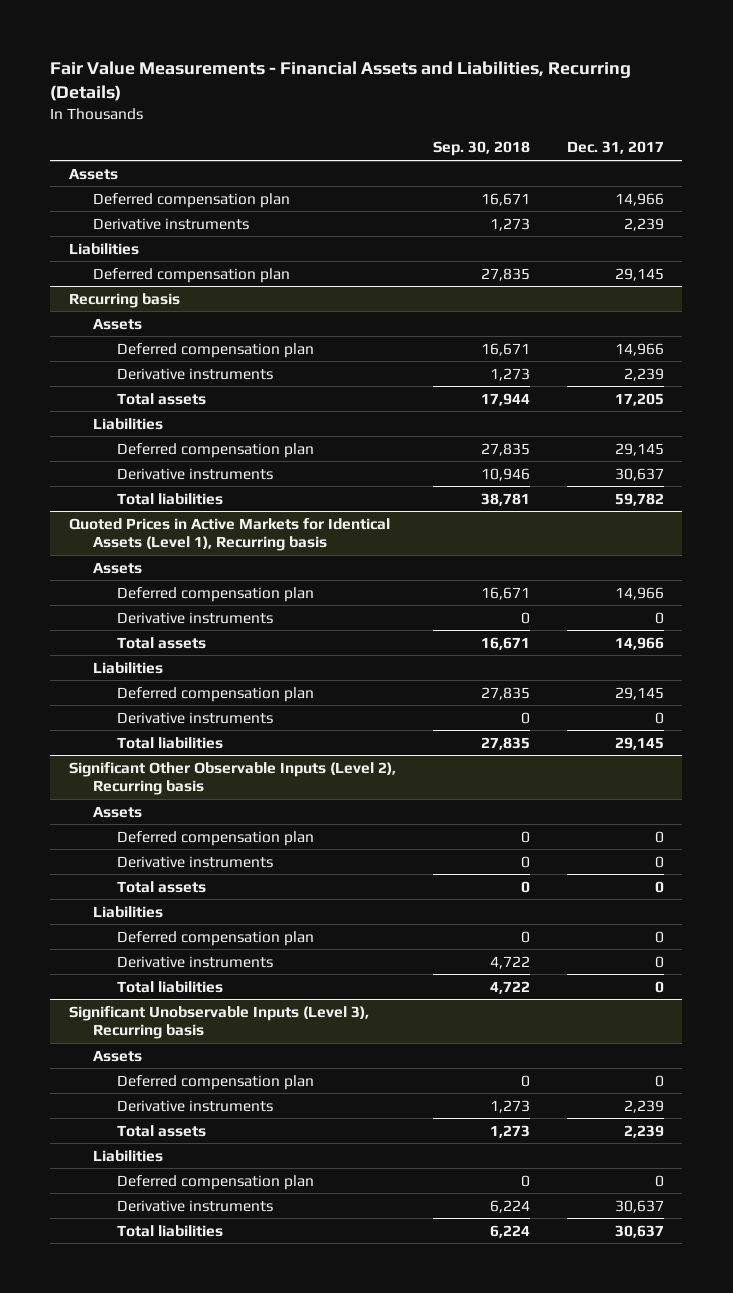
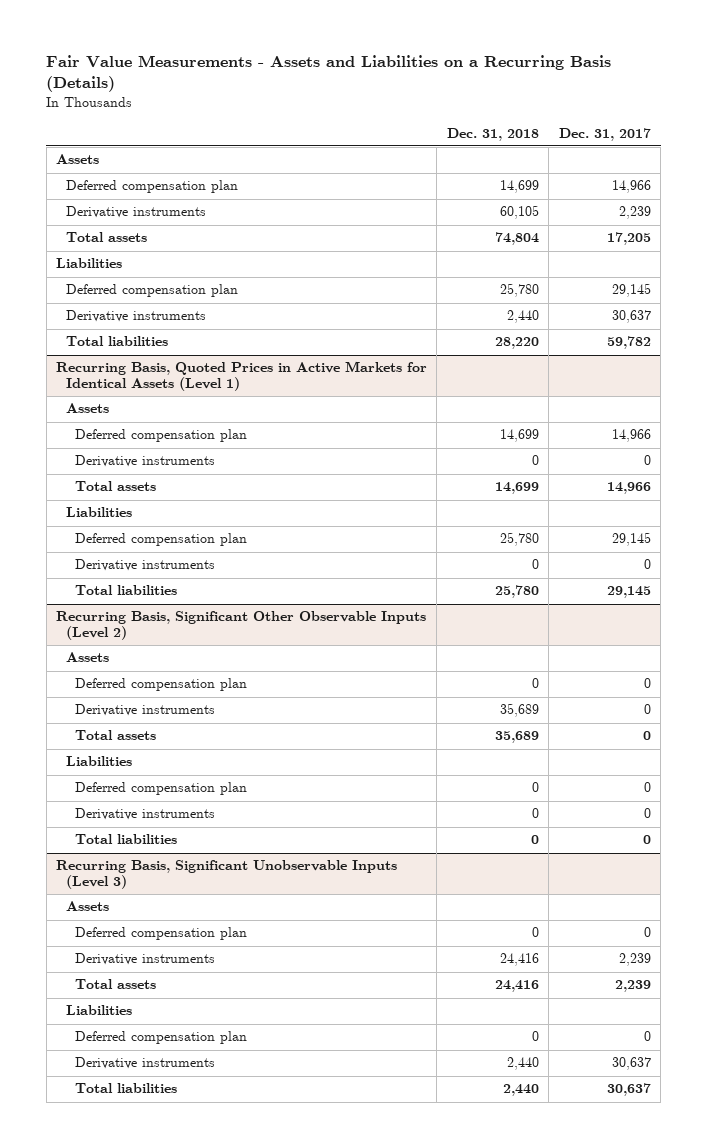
[50,61,632,102] Fair Value Measurements - Financial Assets and Liabilities, Recurring (Details) -> [46,55,612,93] Fair Value Measurements - Assets and Liabilities on a Recurring Basis (Details)
[432,141,530,157] Sep. 30, 2018 -> none
none -> [446,127,539,141] Dec. 31, 2018
[68,242,139,255] Liabilities -> none
[92,267,290,283] Deferred compensation plan -> none
[68,292,180,308] Recurring basis -> none
[92,317,142,330] Assets -> none
[116,342,314,358] Deferred compensation plan -> none
[116,367,273,380] Derivative instruments -> none
[68,517,390,552] Quoted Prices in Active Markets for Identical Assets (Level 1), Recurring basis -> [56,361,428,392] Recurring Basis, Quoted Prices in Active Markets for Identical Assets (Level 1)
[68,761,396,796] Significant Other Observable Inputs (Level 2), Recurring basis -> [56,611,427,641] Recurring Basis, Significant Other Observable Inputs (Level 2)
[68,1005,369,1040] Significant Unobservable Inputs (Level 3), Recurring basis -> [56,860,398,890] Recurring Basis, Significant Unobservable Inputs (Level 3)

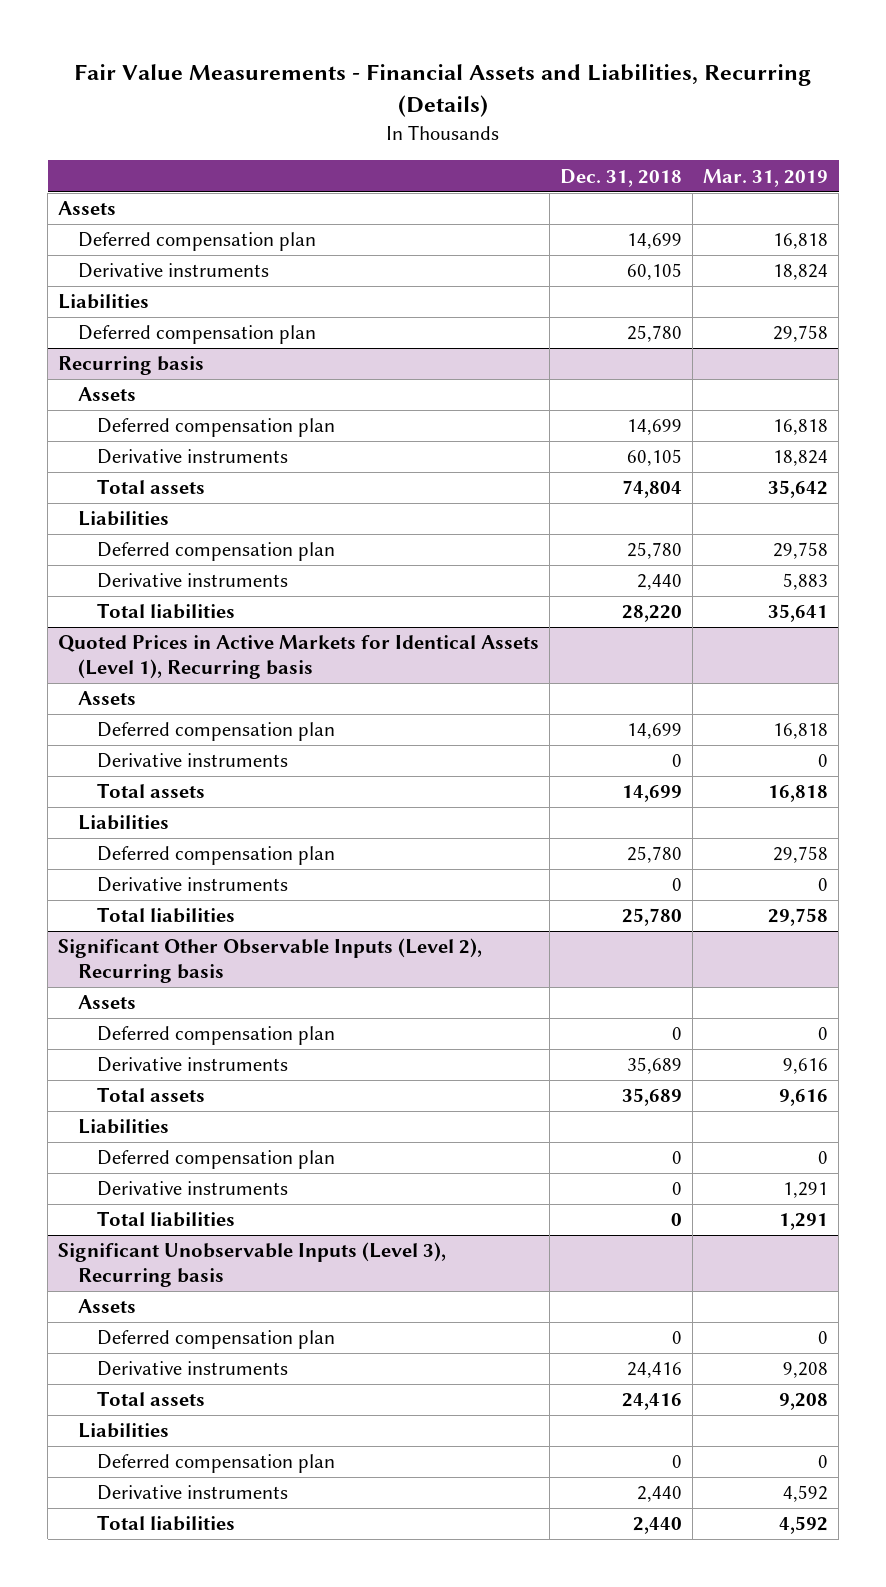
[46,55,612,93] Fair Value Measurements - Assets and Liabilities on a Recurring Basis (Details) -> [74,63,812,117] Fair Value Measurements - Financial Assets and Liabilities, Recurring (Details)
[558,127,651,141] Dec. 31, 2017 -> none
none -> [703,168,829,187] Mar. 31, 2019
none -> [58,294,150,310] Liabilities
none -> [77,325,316,345] Deferred compensation plan
none -> [58,356,205,376] Recurring basis
none -> [77,387,136,402] Assets
none -> [97,418,336,438] Deferred compensation plan
none -> [97,449,289,465] Derivative instruments
[56,361,428,392] Recurring Basis, Quoted Prices in Active Markets for Identical Assets (Level 1) -> [58,635,540,680] Quoted Prices in Active Markets for Identical Assets (Level 1), Recurring basis
[56,611,427,641] Recurring Basis, Significant Other Observable Inputs (Level 2) -> [58,938,483,984] Significant Other Observable Inputs (Level 2), Recurring basis
[56,860,398,890] Recurring Basis, Significant Unobservable Inputs (Level 3) -> [58,1242,447,1288] Significant Unobservable Inputs (Level 3), Recurring basis

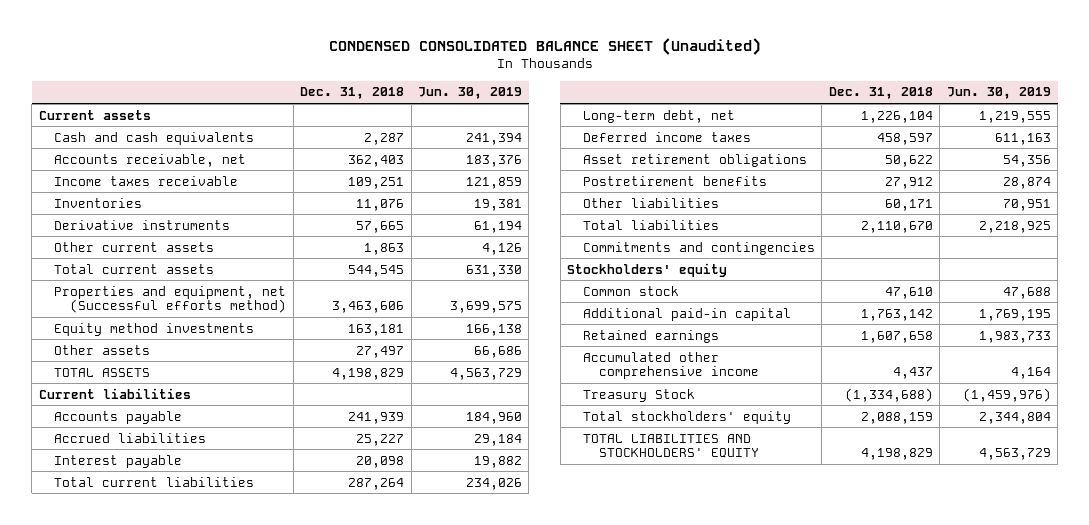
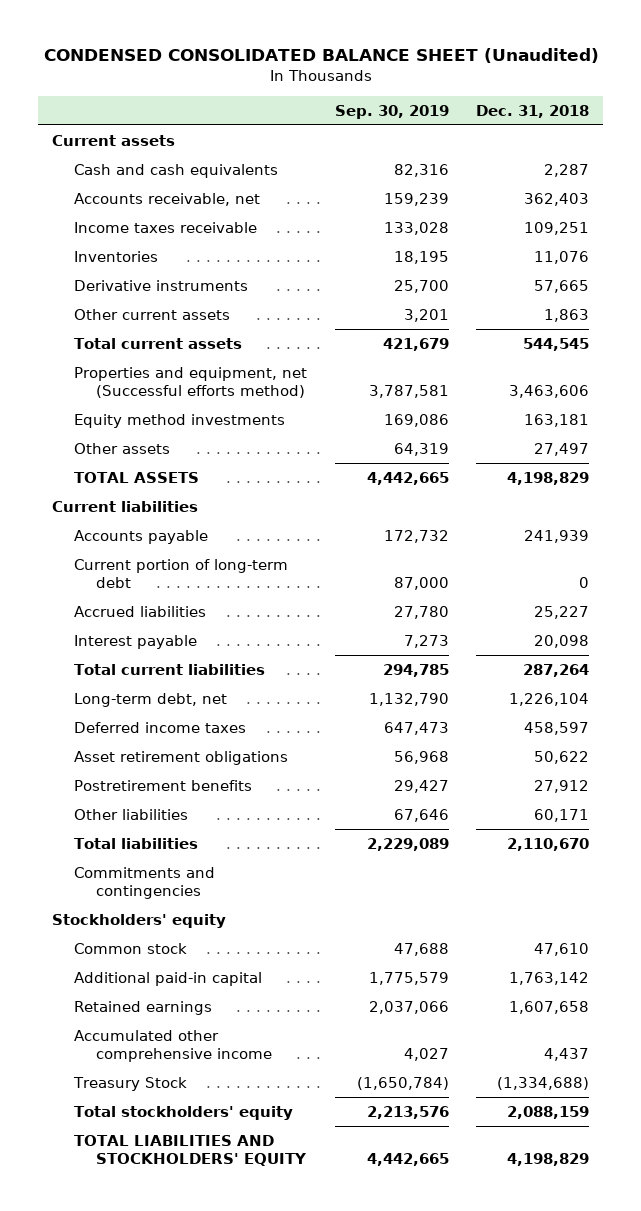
[418,87,523,100] Jun. 30, 2019 -> none
none -> [334,104,449,119] Sep. 30, 2019
none -> [73,558,288,589] Current portion of long-term debt

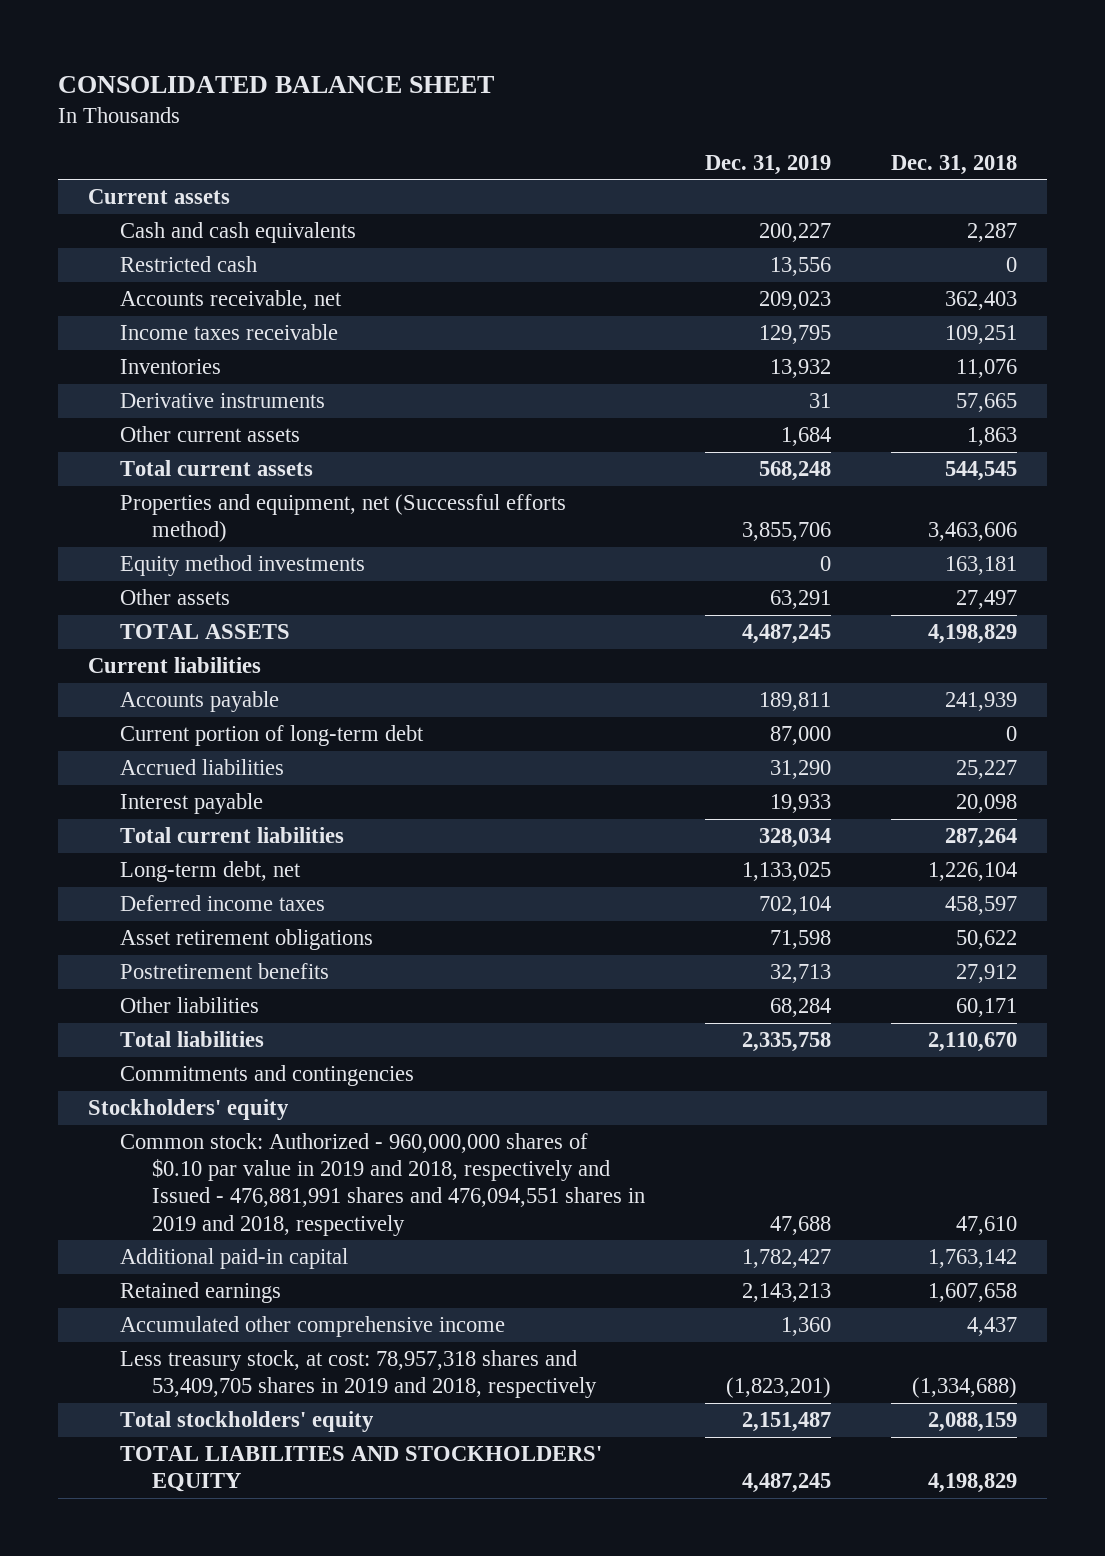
[43,48,599,64] CONDENSED CONSOLIDATED BALANCE SHEET (Unaudited) -> [58,76,495,94] CONSOLIDATED BALANCE SHEET
[334,104,449,119] Sep. 30, 2019 -> none
none -> [704,154,831,175] Dec. 31, 2019
none -> [119,256,257,273] Restricted cash
[73,942,187,954] Common stock -> [119,1133,645,1236] Common stock: Authorized - 960,000,000 shares of $0.10 par value in 2019 and 2018, respectively and Issued - 476,881,991 shares and 476,094,551 shares in 2019 and 2018, respectively
[72,1076,187,1091] Treasury Stock -> [119,1350,597,1399] Less treasury stock, at cost: 78,957,318 shares and 53,409,705 shares in 2019 and 2018, respectively

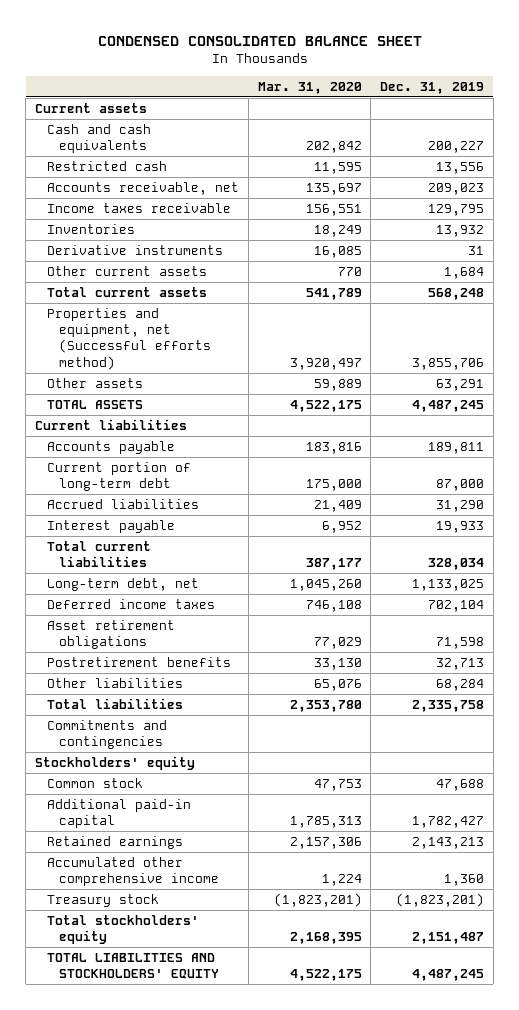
[58,76,495,94] CONSOLIDATED BALANCE SHEET -> [97,35,422,46] CONDENSED CONSOLIDATED BALANCE SHEET
[890,154,1017,175] Dec. 31, 2018 -> none
none -> [257,81,362,94] Mar. 31, 2020
[119,555,365,577] Equity method investments -> none
[119,1133,645,1236] Common stock: Authorized - 960,000,000 shares of $0.10 par value in 2019 and 2018, respectively and Issued - 476,881,991 shares and 476,094,551 shares in 2019 and 2018, respectively -> [47,778,144,789] Common stock
[119,1350,597,1399] Less treasury stock, at cost: 78,957,318 shares and 53,409,705 shares in 2019 and 2018, respectively -> [47,894,160,908] Treasury stock

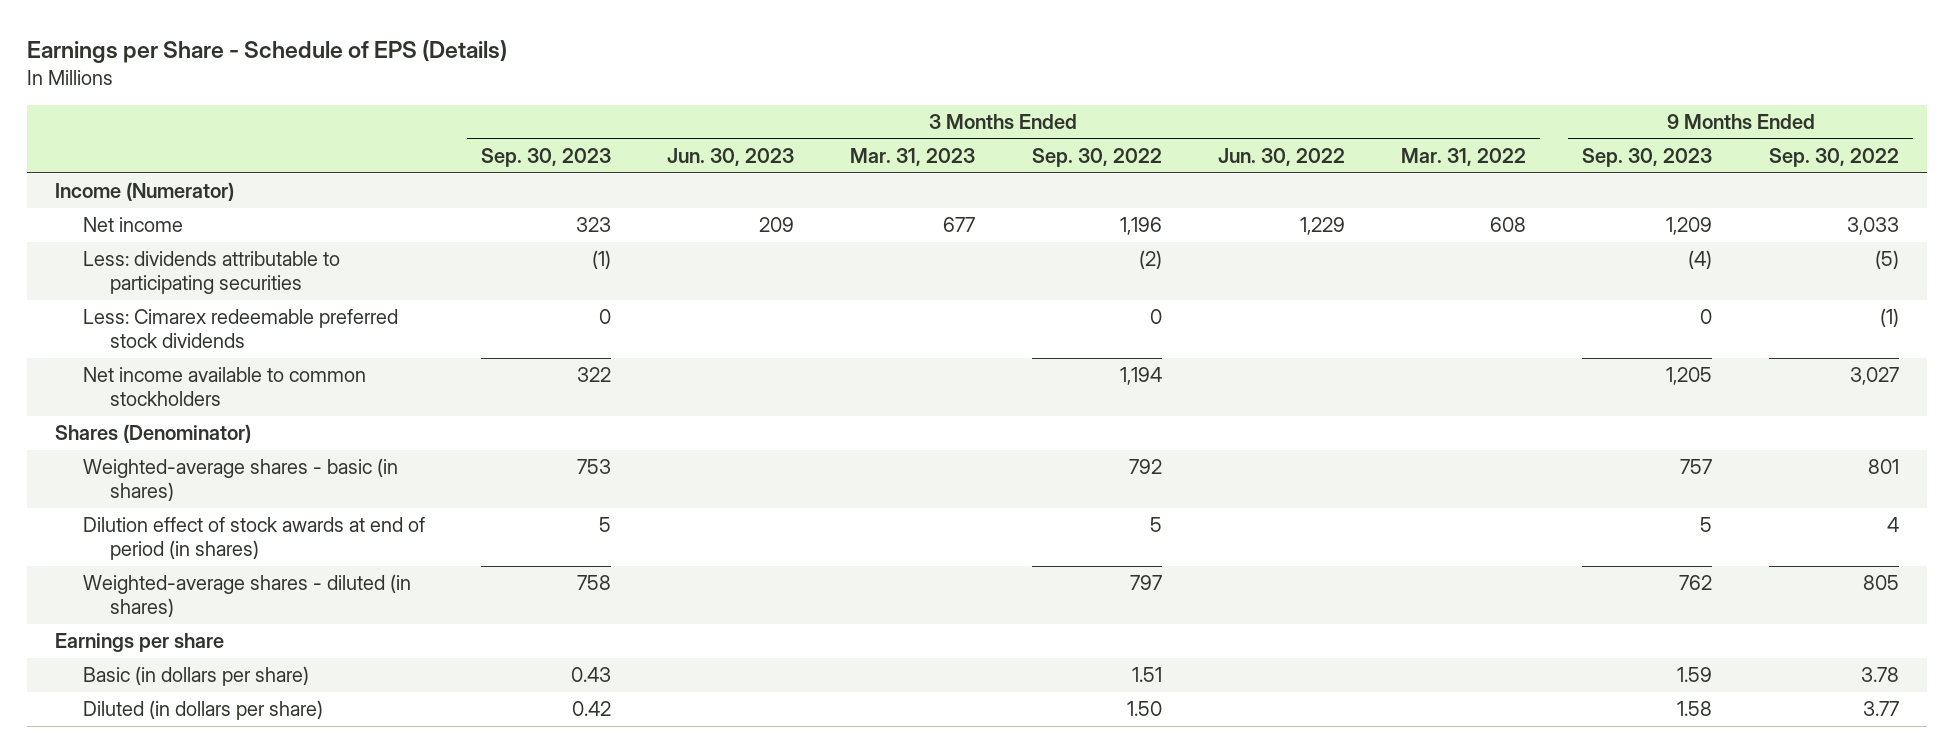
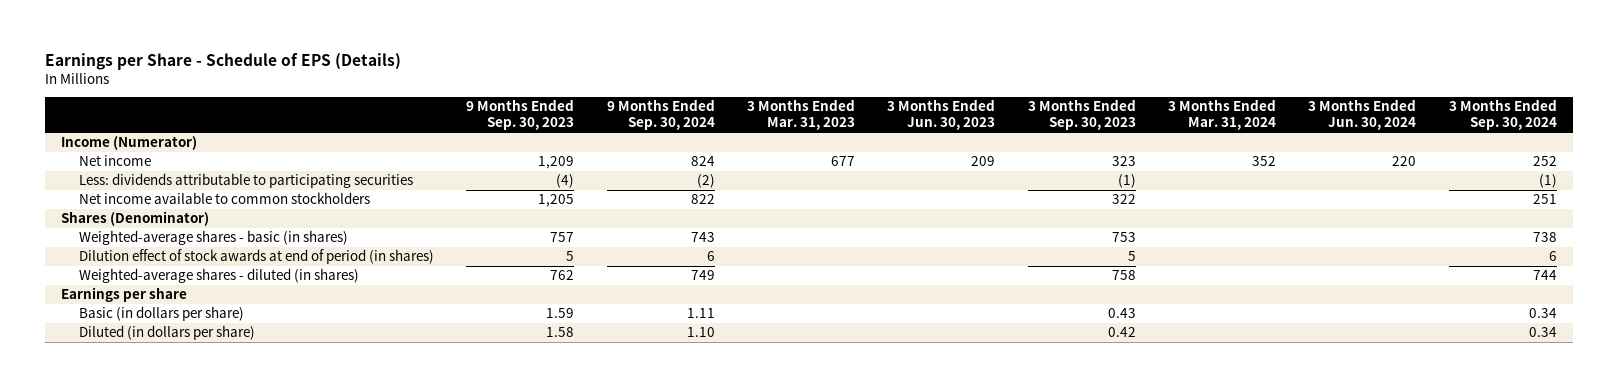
[1031,148,1162,168] Sep. 30, 2022 -> none
[1217,148,1345,167] Jun. 30, 2022 -> none
[1401,148,1527,167] Mar. 31, 2022 -> none
[1768,148,1899,168] Sep. 30, 2022 -> none
none -> [606,99,715,131] 9 Months Ended Sep. 30, 2024
none -> [1168,99,1277,131] 3 Months Ended Mar. 31, 2024
none -> [1308,99,1417,131] 3 Months Ended Jun. 30, 2024
none -> [1448,99,1557,131] 3 Months Ended Sep. 30, 2024
[82,309,398,349] Less: Cimarex redeemable preferred stock dividends -> none

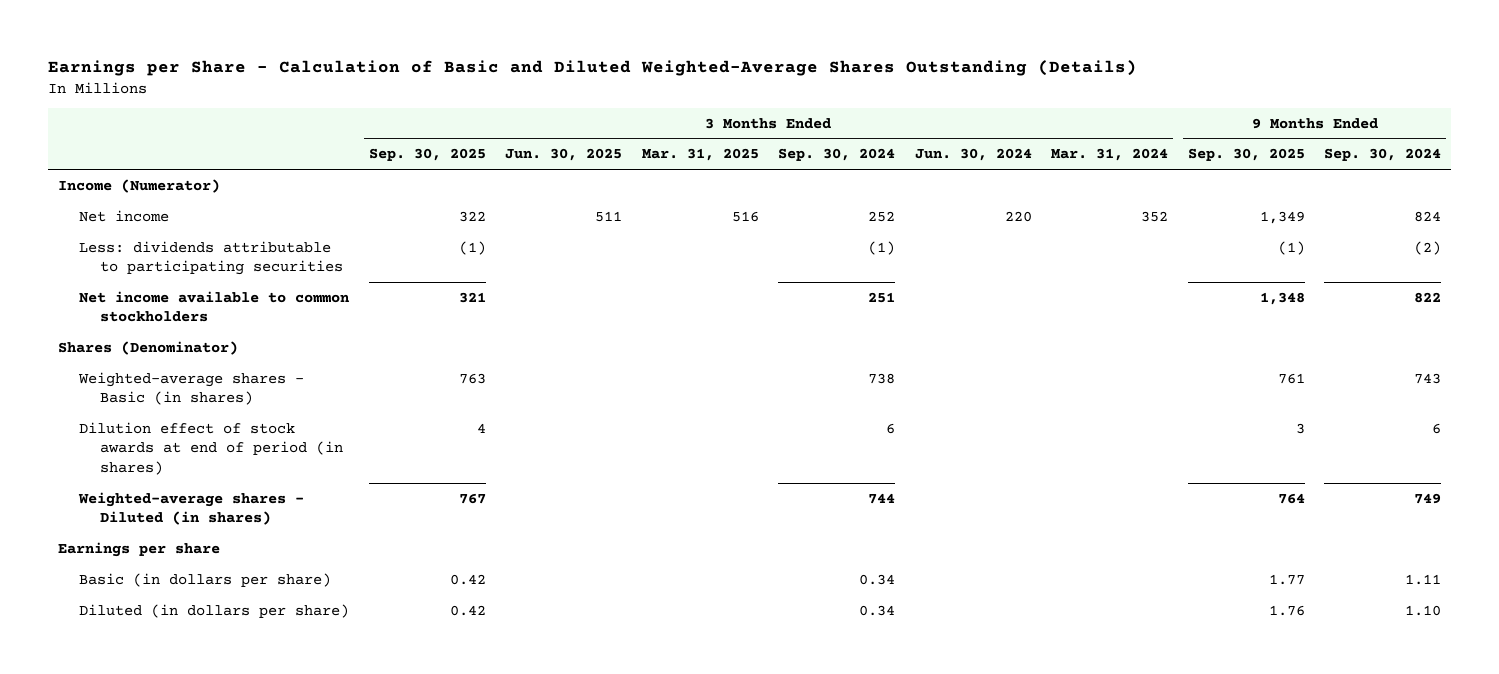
[45,52,402,70] Earnings per Share - Schedule of EPS (Details) -> [48,59,1138,76] Earnings per Share - Calculation of Basic and Diluted Weighted-Average Shares Outstanding (Details)
[466,99,575,131] 9 Months Ended Sep. 30, 2023 -> none
[746,99,855,131] 3 Months Ended Mar. 31, 2023 -> none
[887,99,996,131] 3 Months Ended Jun. 30, 2023 -> none
[1027,99,1136,131] 3 Months Ended Sep. 30, 2023 -> none
none -> [368,148,486,162] Sep. 30, 2025
none -> [505,148,623,162] Jun. 30, 2025
none -> [641,148,759,162] Mar. 31, 2025
none -> [1187,148,1305,162] Sep. 30, 2025
[78,230,348,246] Weighted-average shares - basic (in shares) -> [78,371,305,406] Weighted-average shares - Basic (in shares)
[78,268,359,284] Weighted-average shares - diluted (in shares) -> [78,491,305,526] Weighted-average shares - Diluted (in shares)

